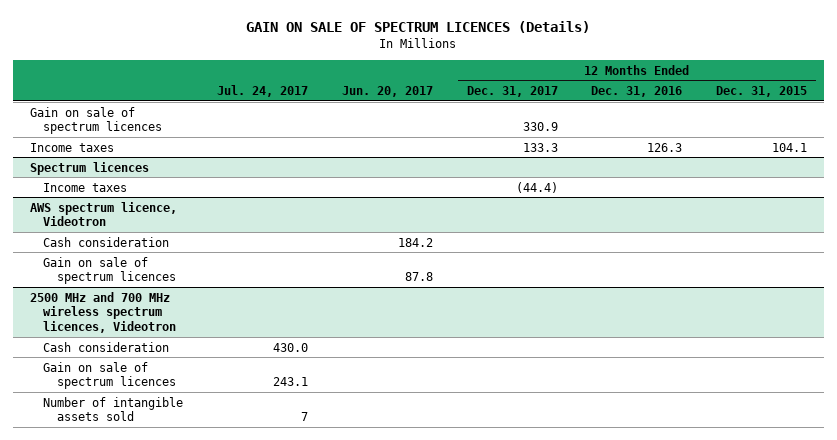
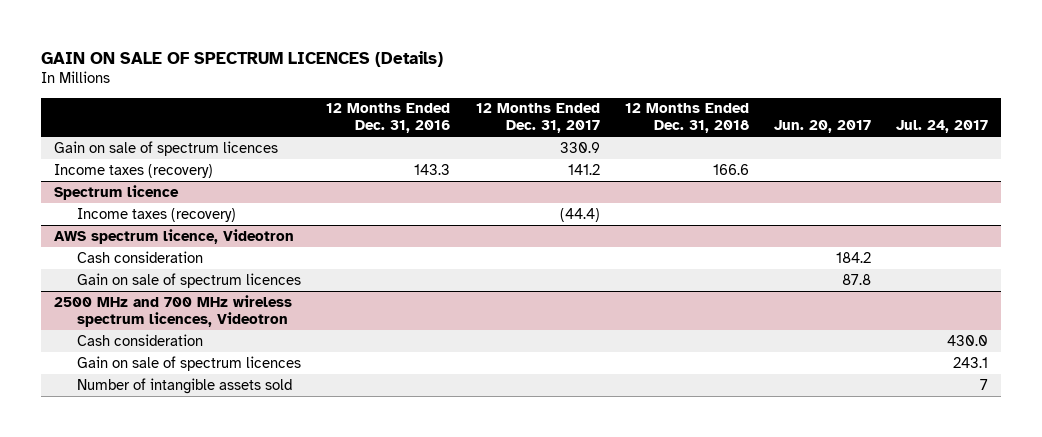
[716,86,808,98] Dec. 31, 2015 -> none
none -> [624,103,749,134] 12 Months Ended Dec. 31, 2018
[29,161,149,175] Spectrum licences -> none
[43,182,128,192] Income taxes -> none
[29,142,114,152] Income taxes -> [53,163,213,178] Income taxes (recovery)
[522,142,558,152] 133.3 -> [567,163,600,175] 141.2
[647,142,683,152] 126.3 -> [414,163,451,175] 143.3
none -> [53,184,179,200] Spectrum licence
none -> [76,207,236,222] Income taxes (recovery)

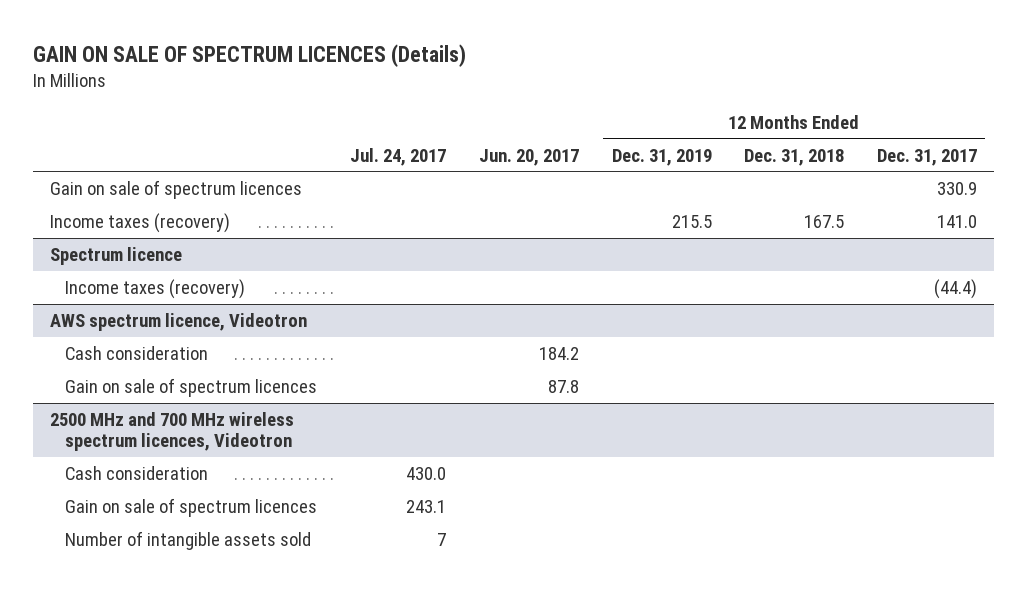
[326,103,451,134] 12 Months Ended Dec. 31, 2016 -> none
none -> [611,148,712,166] Dec. 31, 2019
[567,163,600,175] 141.2 -> [937,214,978,228] 141.0
[712,163,749,175] 166.6 -> [804,214,845,228] 167.5

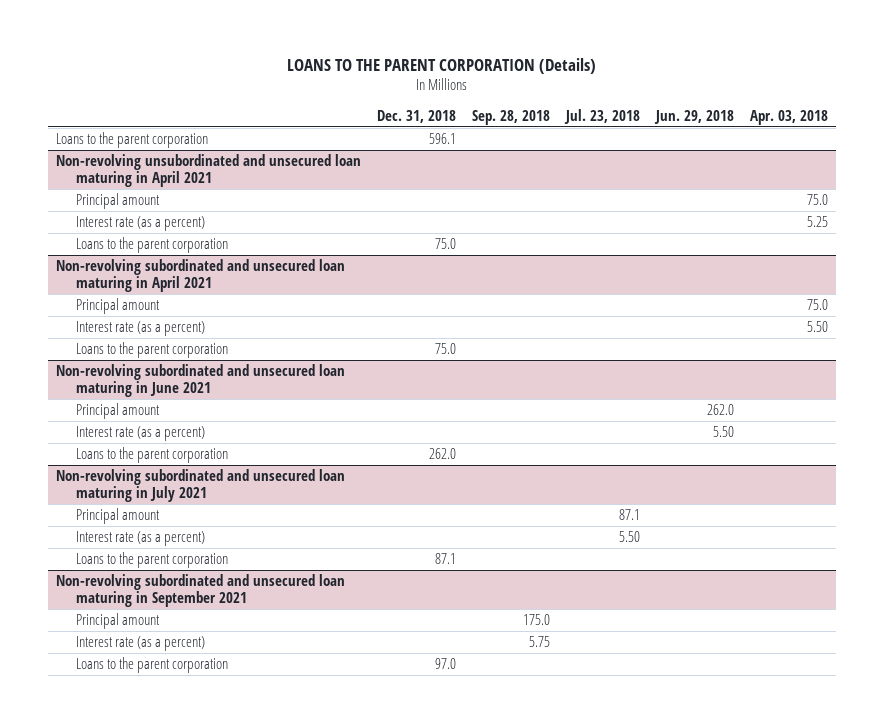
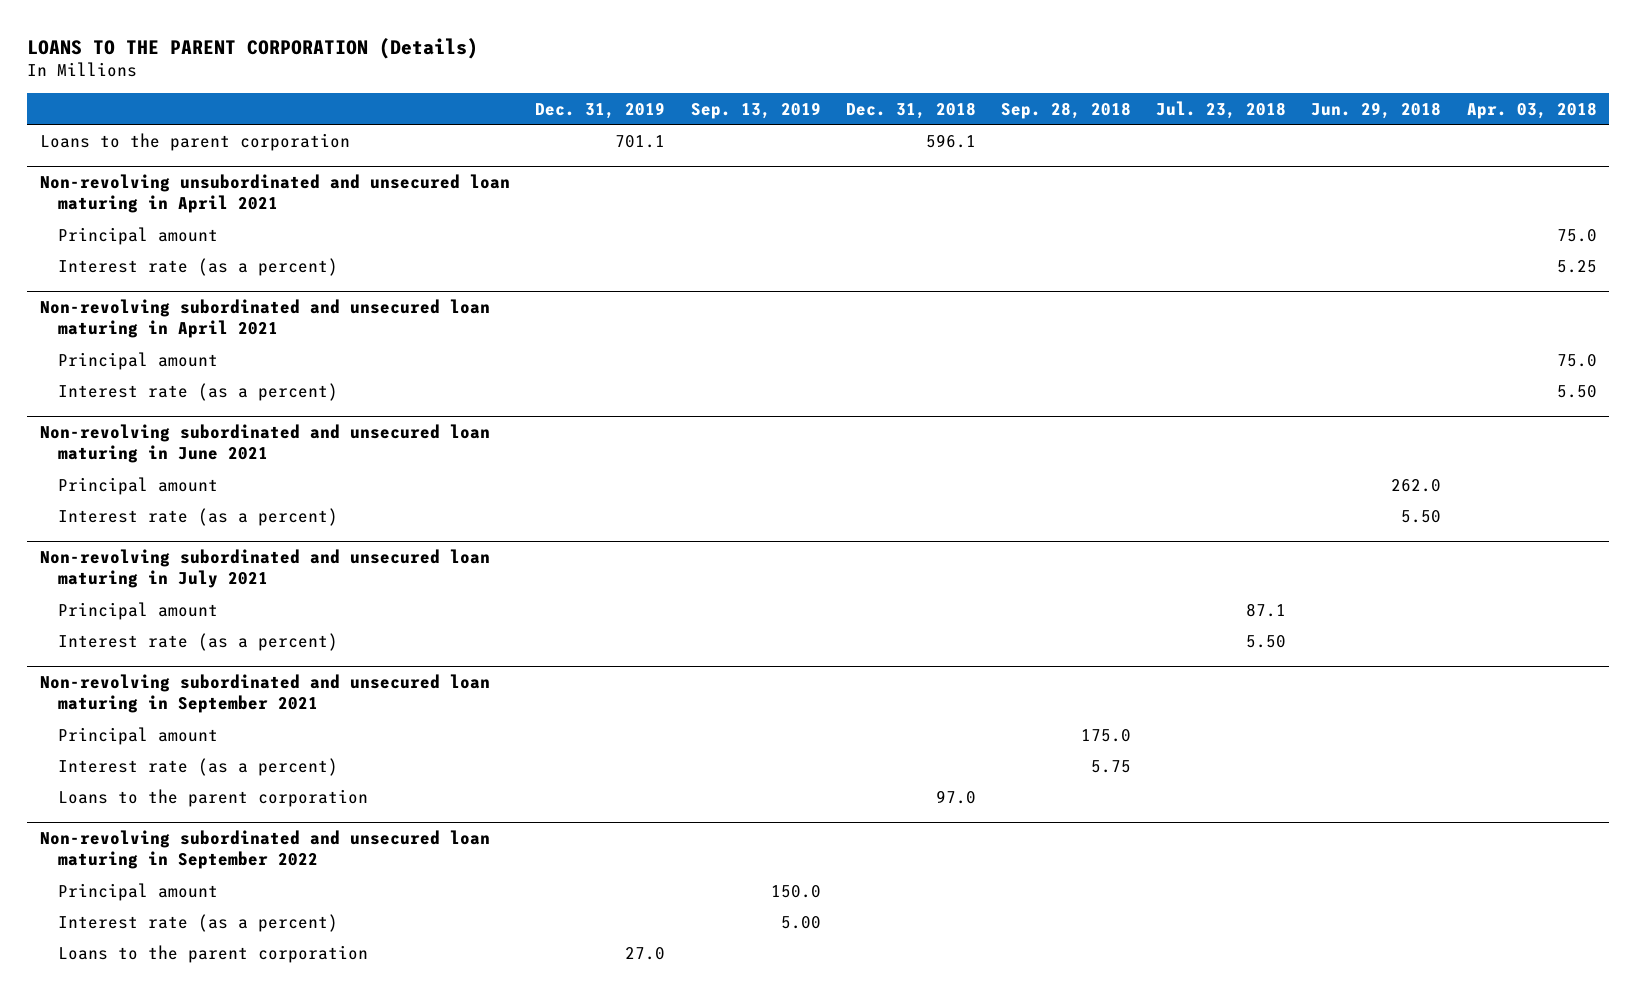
none -> [535,101,666,119] Dec. 31, 2019
none -> [690,101,821,119] Sep. 13, 2019
[76,237,229,254] Loans to the parent corporation -> none
[76,342,229,359] Loans to the parent corporation -> none
[76,447,229,464] Loans to the parent corporation -> none
[76,552,229,569] Loans to the parent corporation -> none
none -> [40,830,491,870] Non-revolving subordinated and unsecured loan maturing in September 2022
none -> [57,882,218,901] Principal amount
none -> [57,913,338,932] Interest rate (as a percent)
none -> [57,944,368,963] Loans to the parent corporation

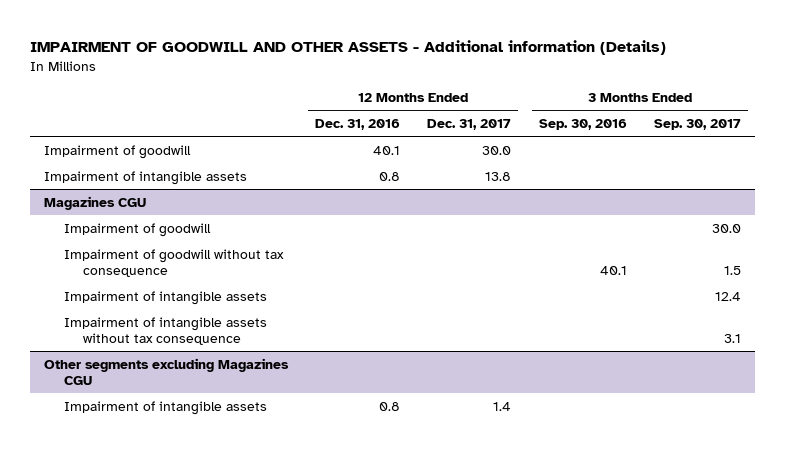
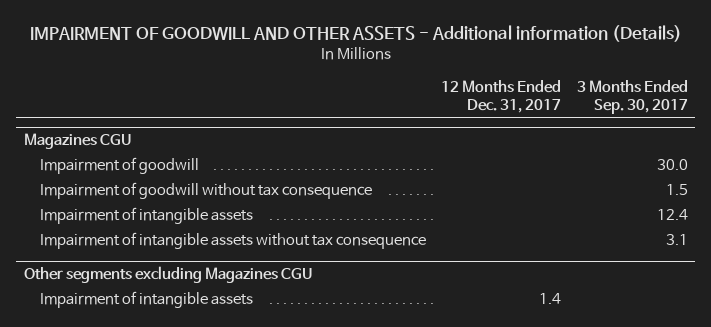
[315,118,401,130] Dec. 31, 2016 -> none
[538,118,627,130] Sep. 30, 2016 -> none
[43,144,191,159] Impairment of goodwill -> none
[43,170,247,185] Impairment of intangible assets -> none

